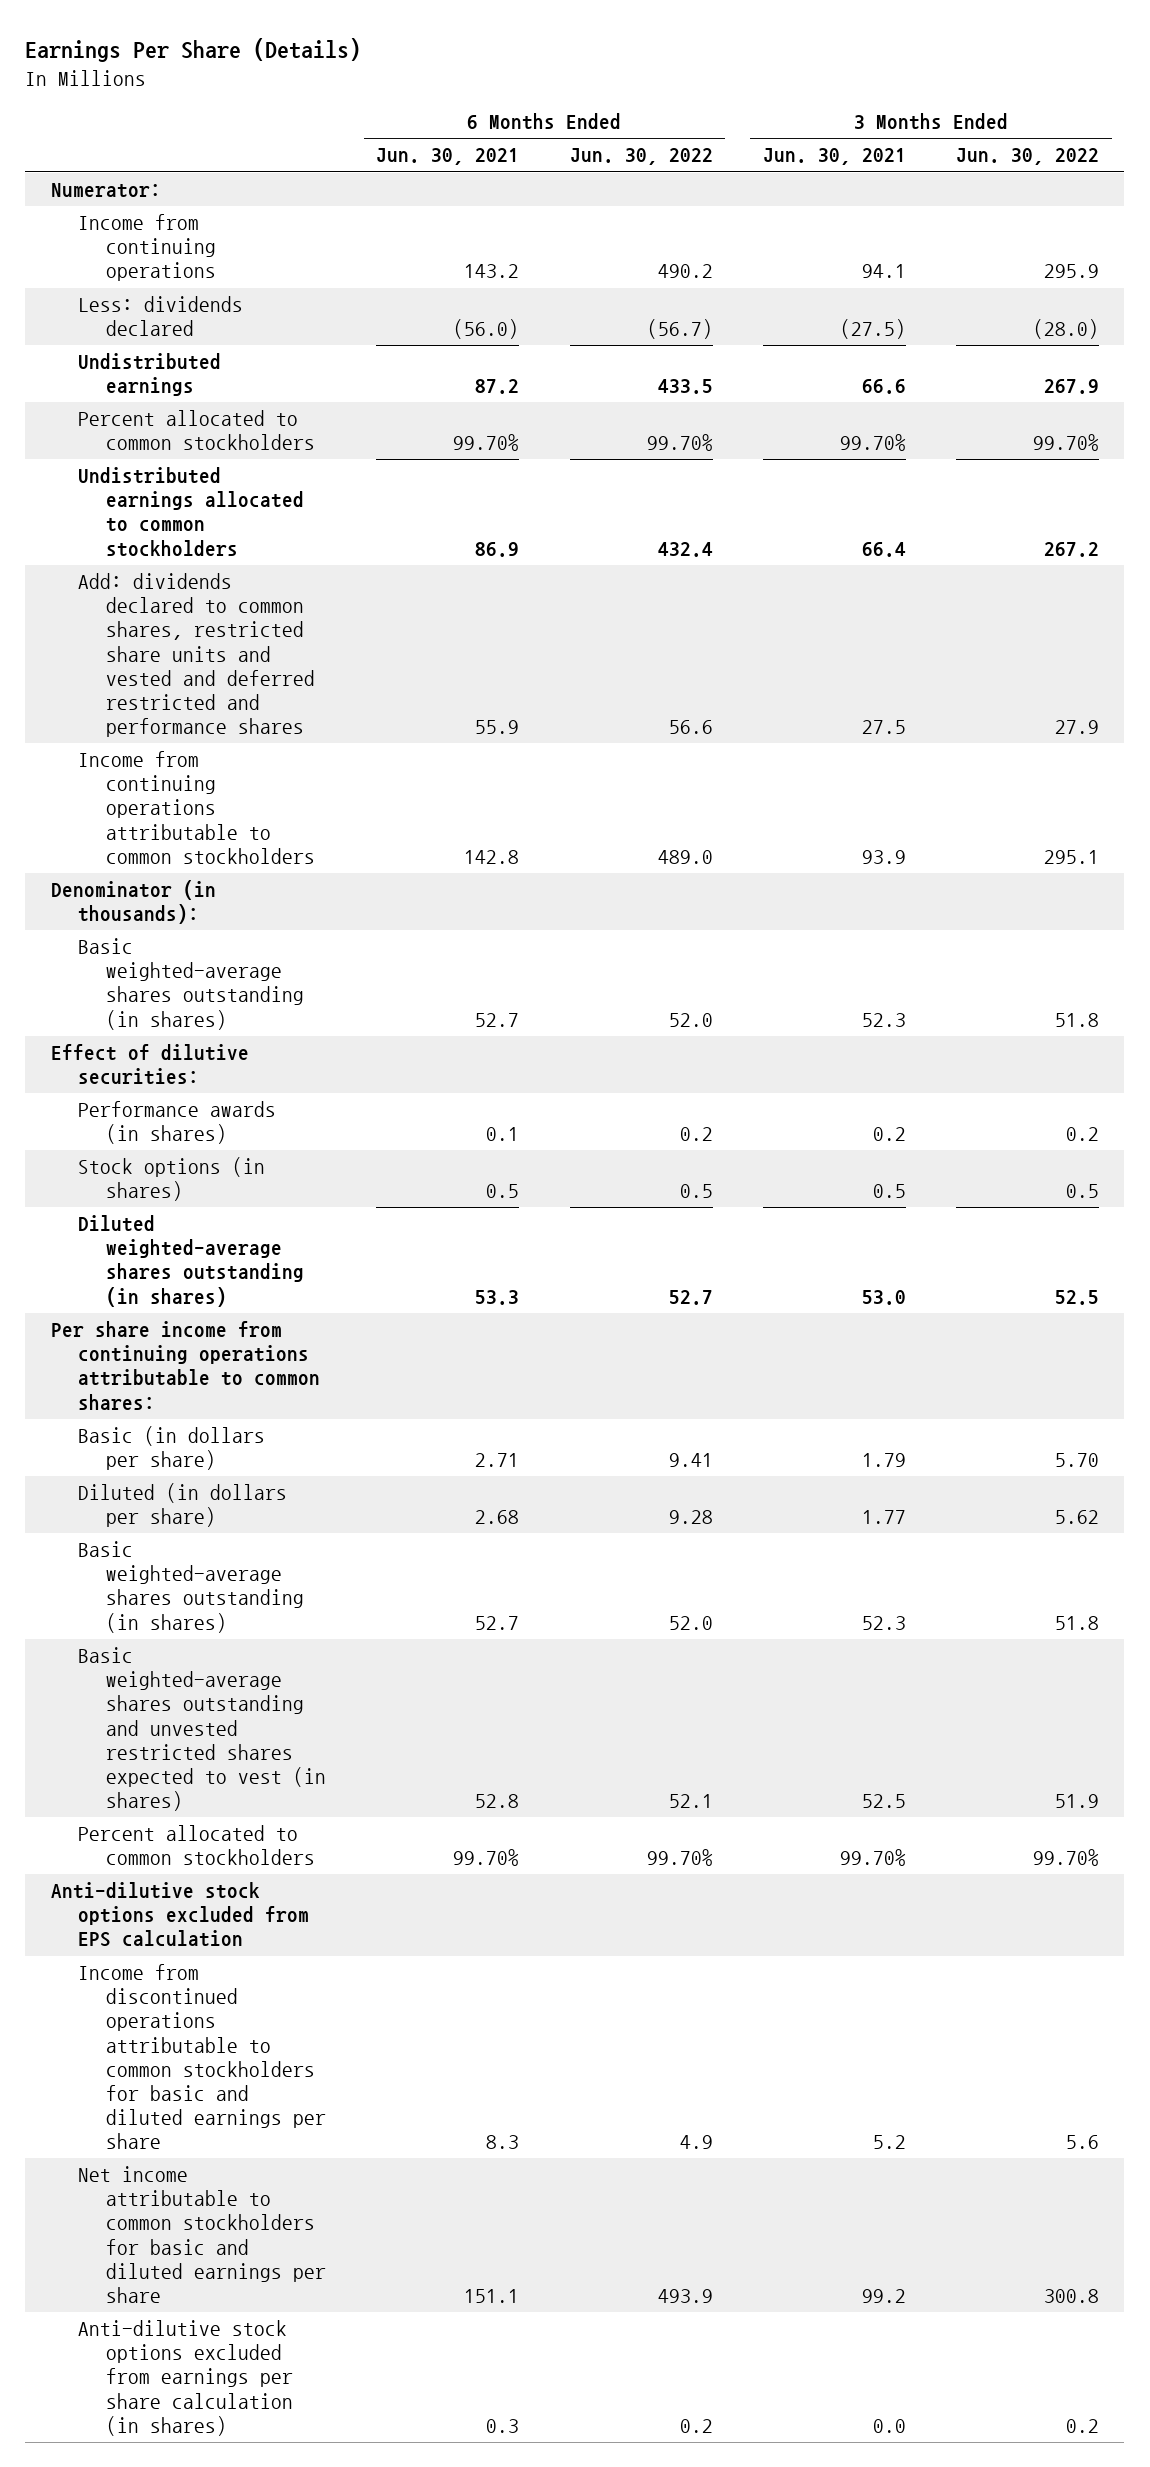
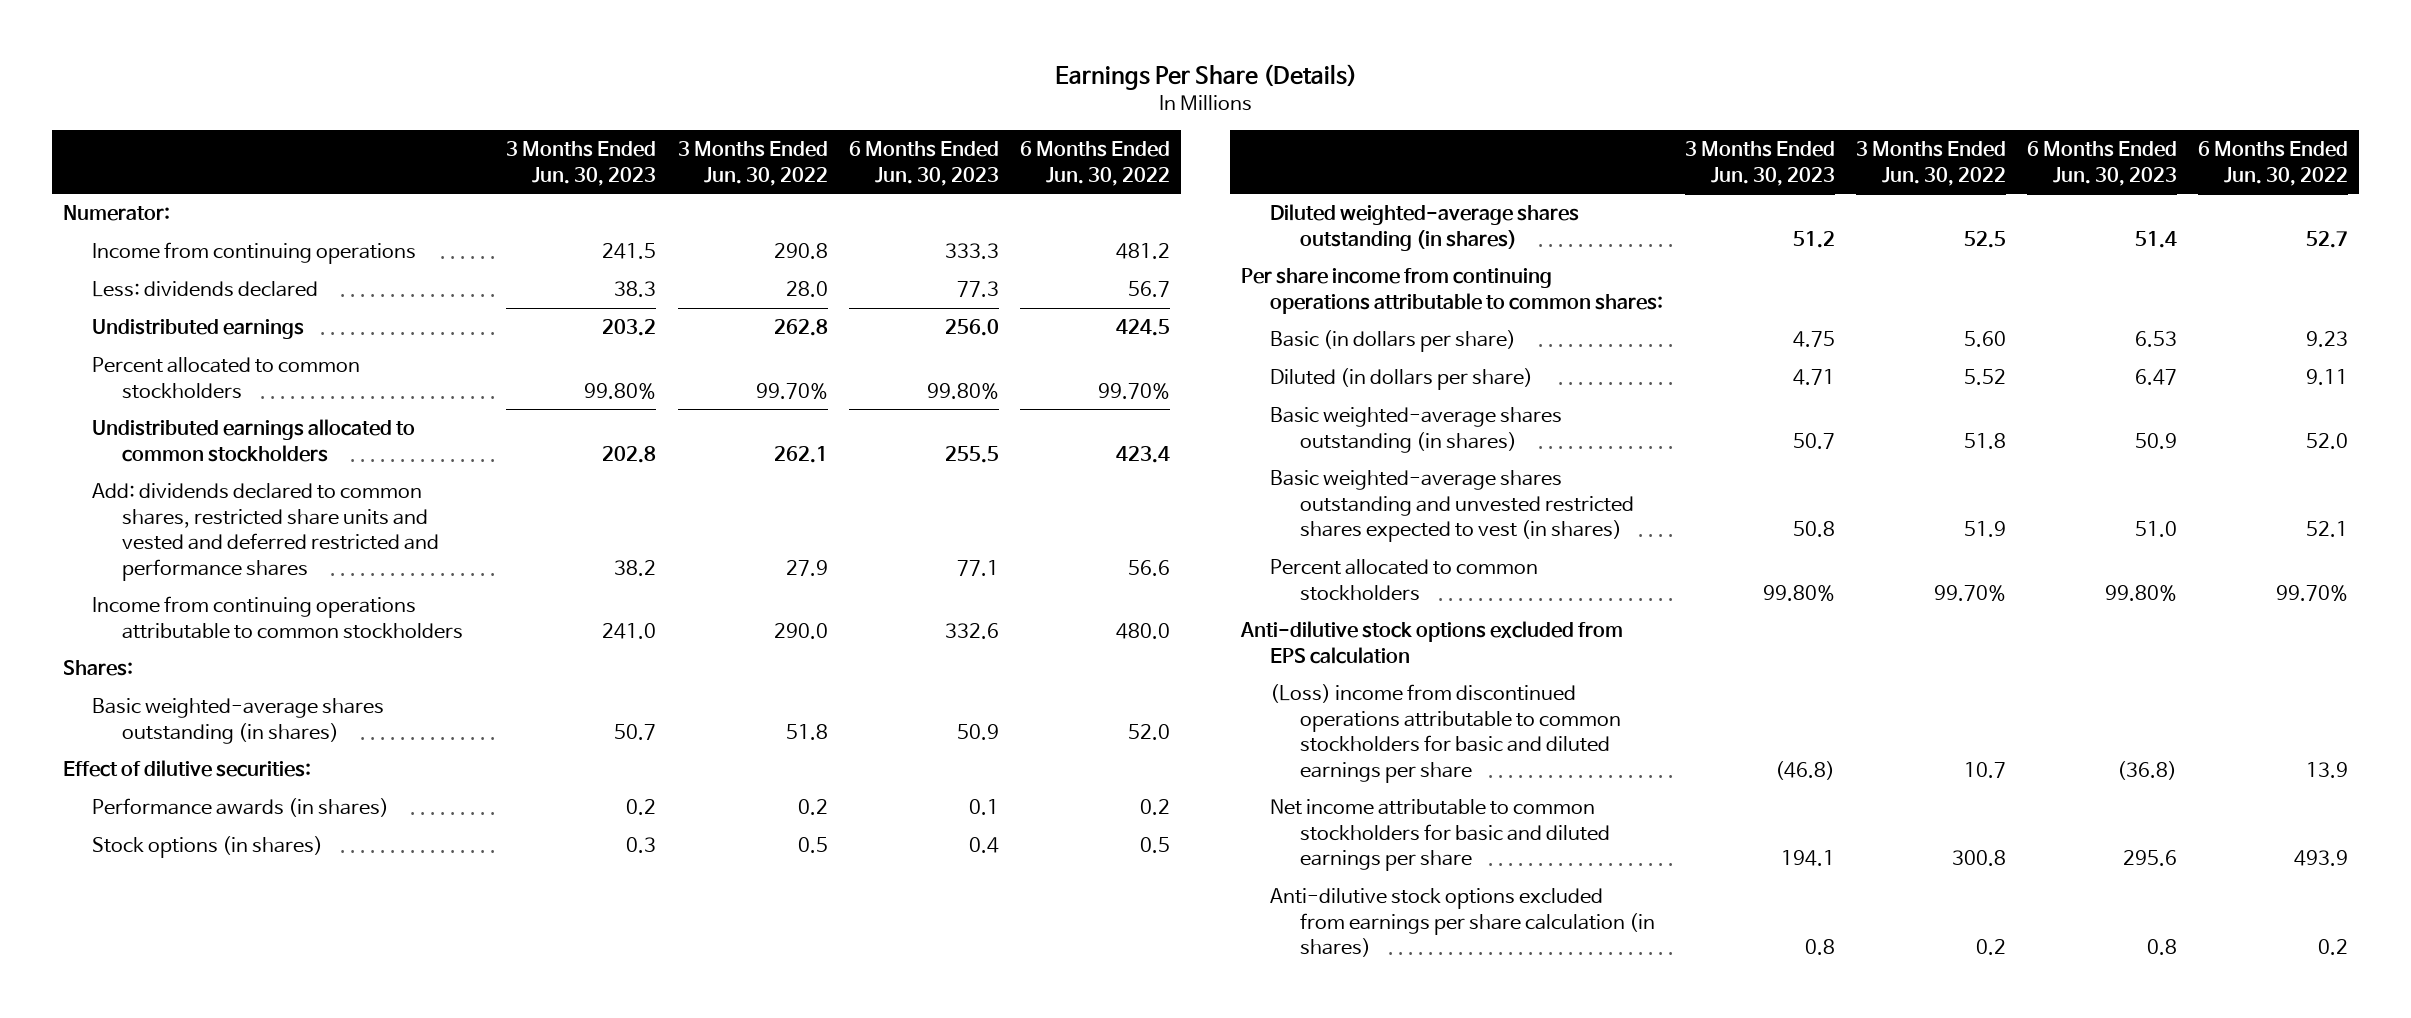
[376,148,520,166] Jun. 30, 2021 -> none
[762,148,906,166] Jun. 30, 2021 -> none
none -> [506,141,657,186] 3 Months Ended Jun. 30, 2023
none -> [848,141,999,186] 6 Months Ended Jun. 30, 2023
[657,264,713,279] 490.2 -> [1116,243,1171,260] 481.2
[1044,264,1100,279] 295.9 -> [773,243,828,260] 290.8
[646,319,713,340] (56.7) -> [1128,281,1171,298] 56.7
[1033,319,1100,340] (28.0) -> [785,281,828,298] 28.0
[657,379,713,395] 433.5 -> [1116,319,1171,337] 424.5
[1044,379,1100,395] 267.9 -> [773,319,828,337] 262.8
[657,541,713,557] 432.4 -> [1116,445,1171,463] 423.4
[1044,541,1100,557] 267.2 -> [773,445,828,463] 262.1
[657,849,713,864] 489.0 -> [1116,622,1171,639] 480.0
[1044,849,1100,864] 295.1 -> [773,622,828,639] 290.0
[50,880,216,925] Denominator (in thousands): -> [62,660,133,677] Shares:
[668,1453,713,1468] 9.41 -> [2306,331,2349,348] 9.23
[1055,1453,1100,1468] 5.70 -> [1963,331,2006,348] 5.60
[668,1510,713,1525] 9.28 -> [2306,369,2349,386] 9.11
[1055,1510,1100,1525] 5.62 -> [1963,369,2006,386] 5.52
[78,1964,326,2150] Income from discontinued operations attributable to common stockholders for basic and diluted earnings per share -> [1270,684,1621,783] (Loss) income from discontinued operations attributable to common stockholders for basic and diluted earnings per share
[679,2135,713,2150] 4.9 -> [2306,761,2349,778] 13.9
[1066,2135,1100,2150] 5.6 -> [1963,761,2006,778] 10.7

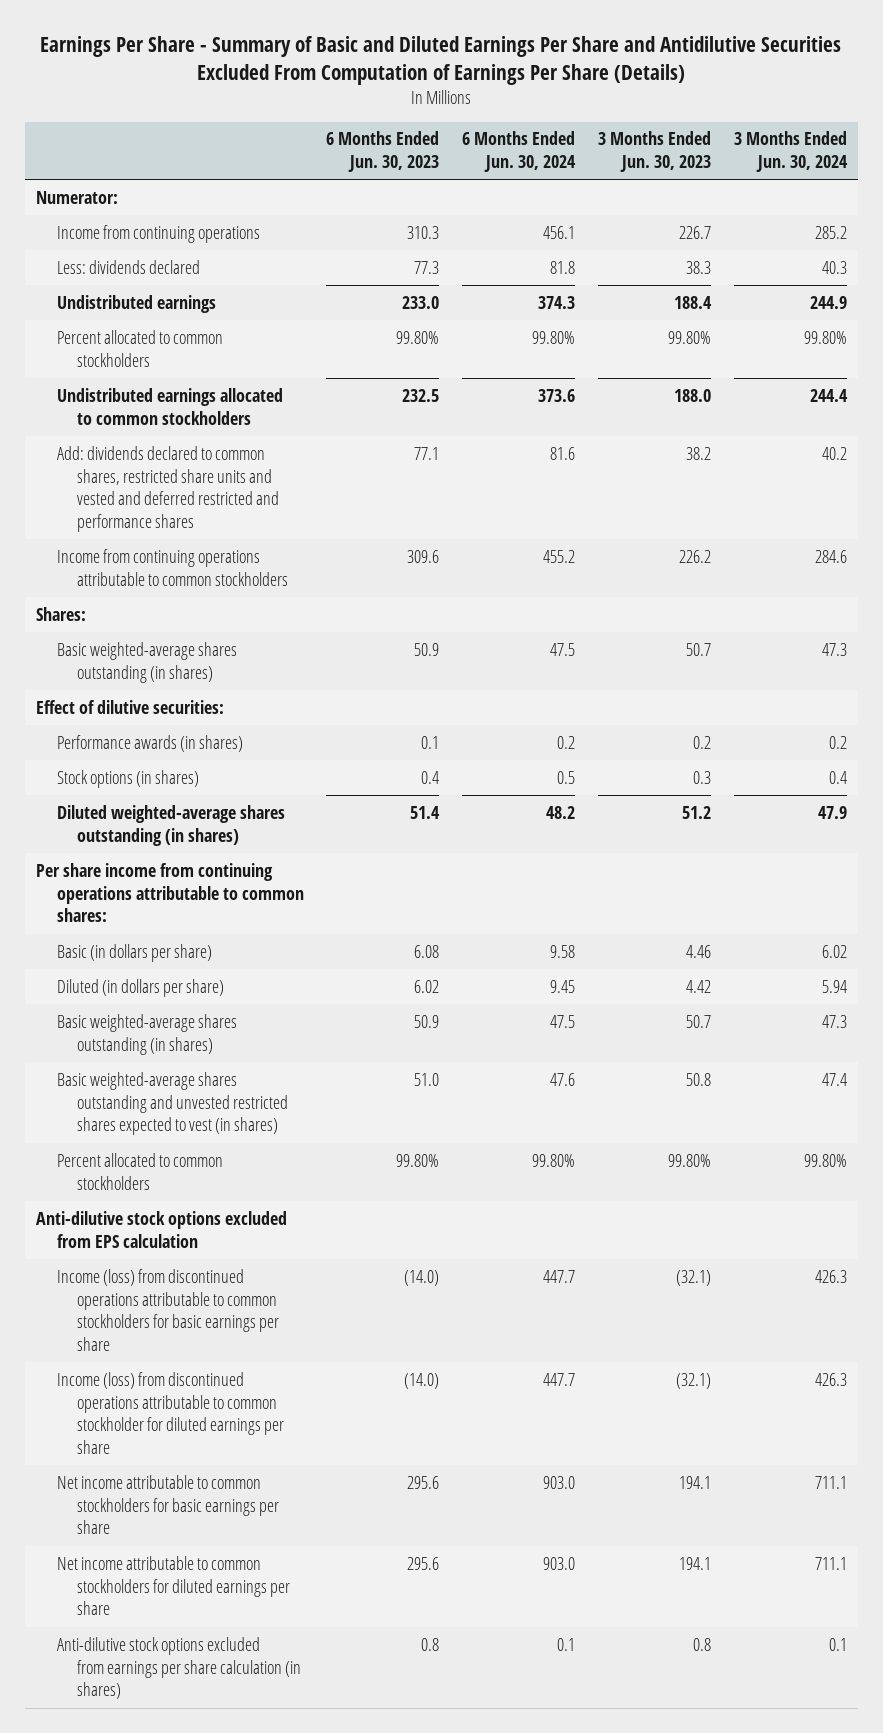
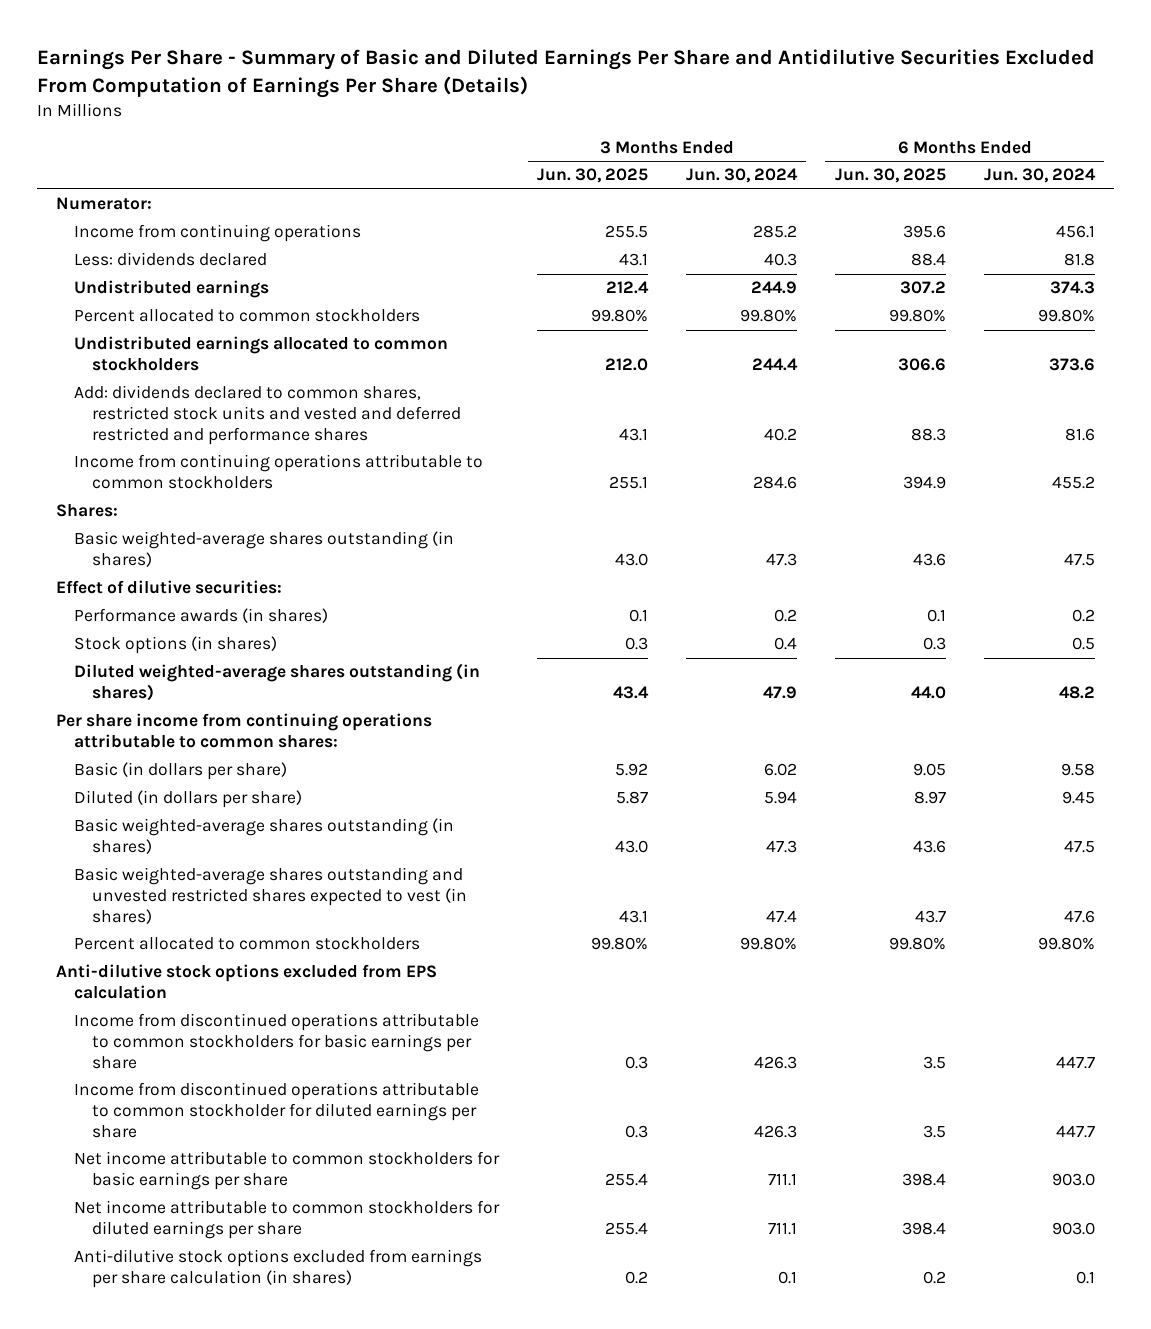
[326,131,440,173] 6 Months Ended Jun. 30, 2023 -> none
[598,131,712,173] 3 Months Ended Jun. 30, 2023 -> none
none -> [537,168,649,184] Jun. 30, 2025
none -> [834,168,946,184] Jun. 30, 2025
[56,445,280,533] Add: dividends declared to common shares, restricted share units and vested and deferred restricted and performance shares -> [74,385,462,446] Add: dividends declared to common shares, restricted stock units and vested and deferred restricted and performance shares
[56,1268,280,1352] Income (loss) from discontinued operations attributable to common stockholders for basic earnings per share -> [74,1013,480,1070] Income from discontinued operations attributable to common stockholders for basic earnings per share
[56,1371,285,1455] Income (loss) from discontinued operations attributable to common stockholder for diluted earnings per share -> [74,1082,480,1139] Income from discontinued operations attributable to common stockholder for diluted earnings per share

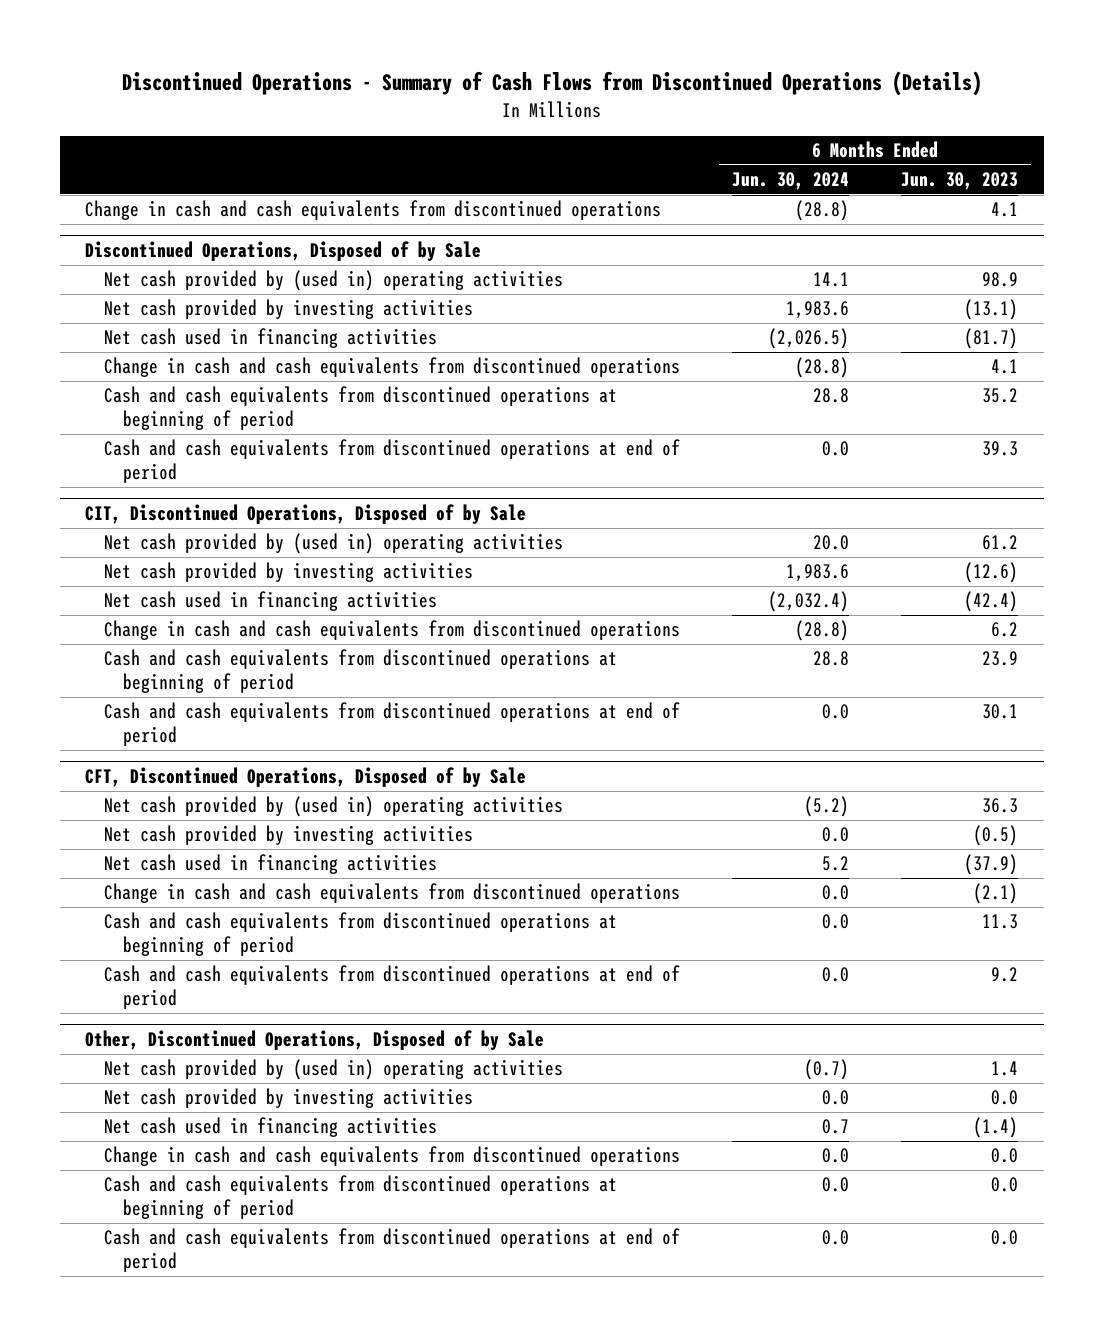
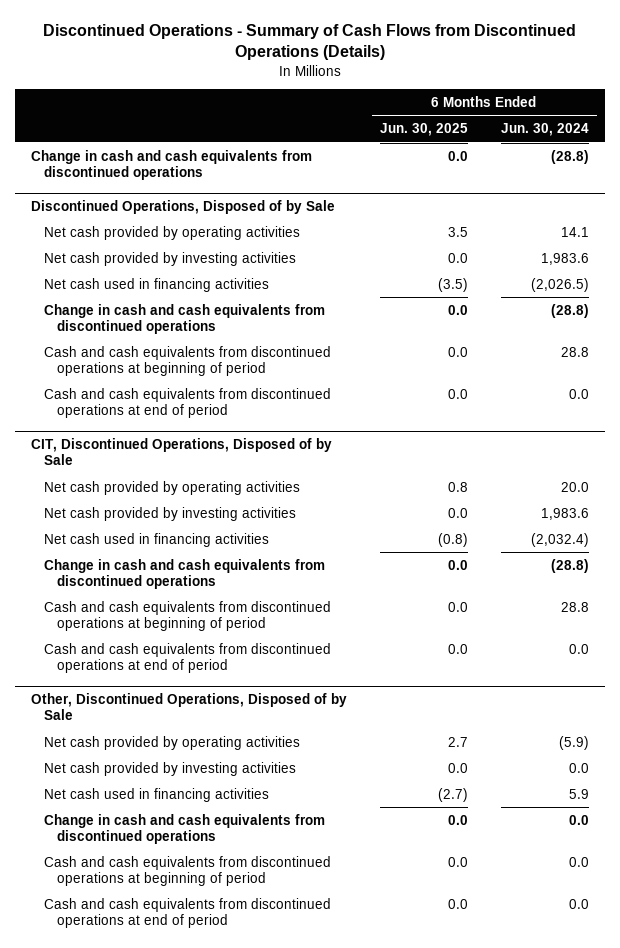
[900,172,1018,191] Jun. 30, 2023 -> none
none -> [379,123,468,137] Jun. 30, 2025
[104,270,564,292] Net cash provided by (used in) operating activities -> [43,225,300,240] Net cash provided by operating activities
[104,533,564,555] Net cash provided by (used in) operating activities -> [43,480,300,495] Net cash provided by operating activities
[85,767,527,788] CFT, Discontinued Operations, Disposed of by Sale -> none
[104,796,564,818] Net cash provided by (used in) operating activities -> none
[104,825,474,846] Net cash provided by investing activities -> none
[104,854,438,875] Net cash used in financing activities -> none
[104,883,681,904] Change in cash and cash equivalents from discontinued operations -> none
[104,912,618,957] Cash and cash equivalents from discontinued operations at beginning of period -> none
[104,965,681,1010] Cash and cash equivalents from discontinued operations at end of period -> none
[104,1059,564,1081] Net cash provided by (used in) operating activities -> [43,735,300,750] Net cash provided by operating activities
[804,1059,850,1081] (0.7) -> [558,735,589,750] (5.9)
[822,1119,850,1135] 0.7 -> [568,788,589,799] 5.9

